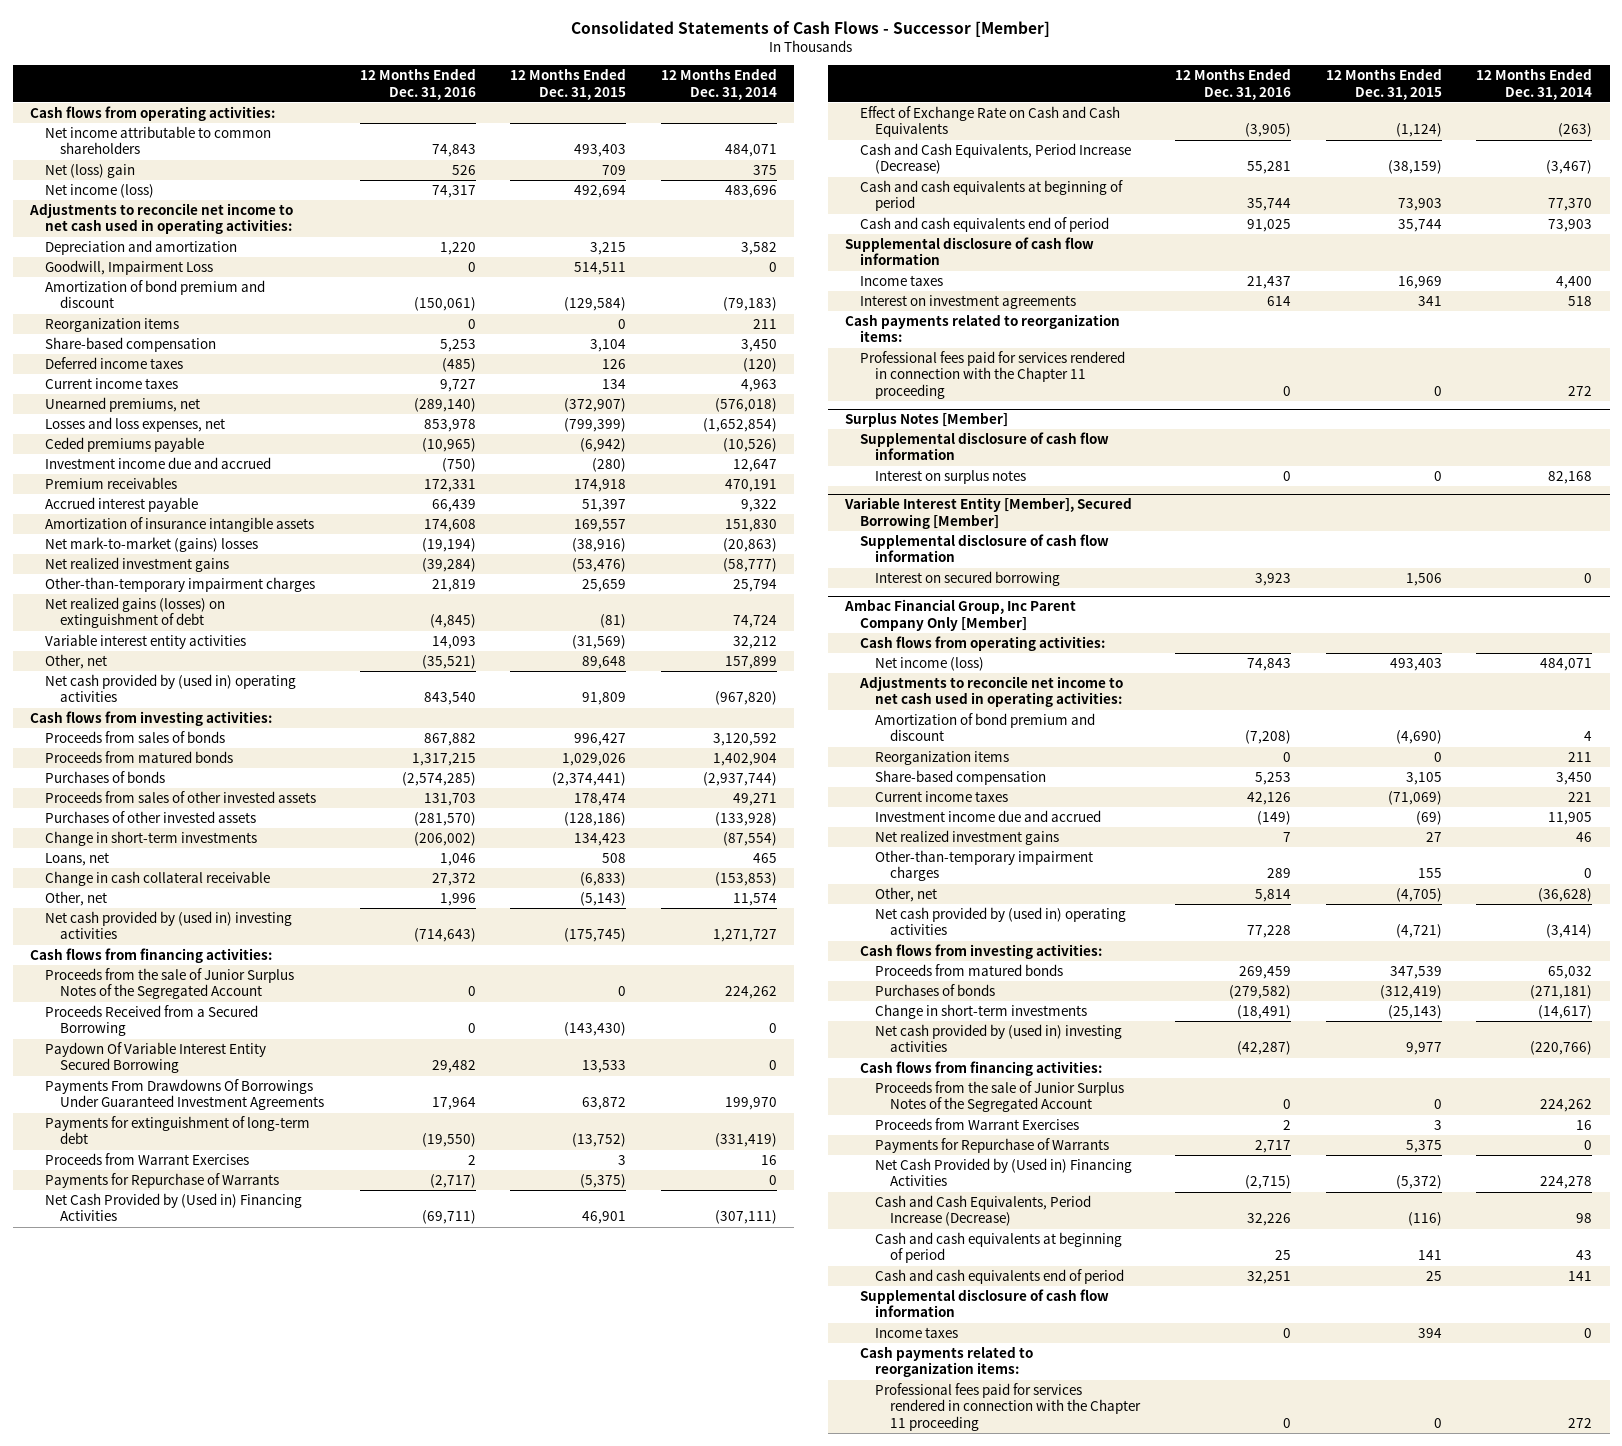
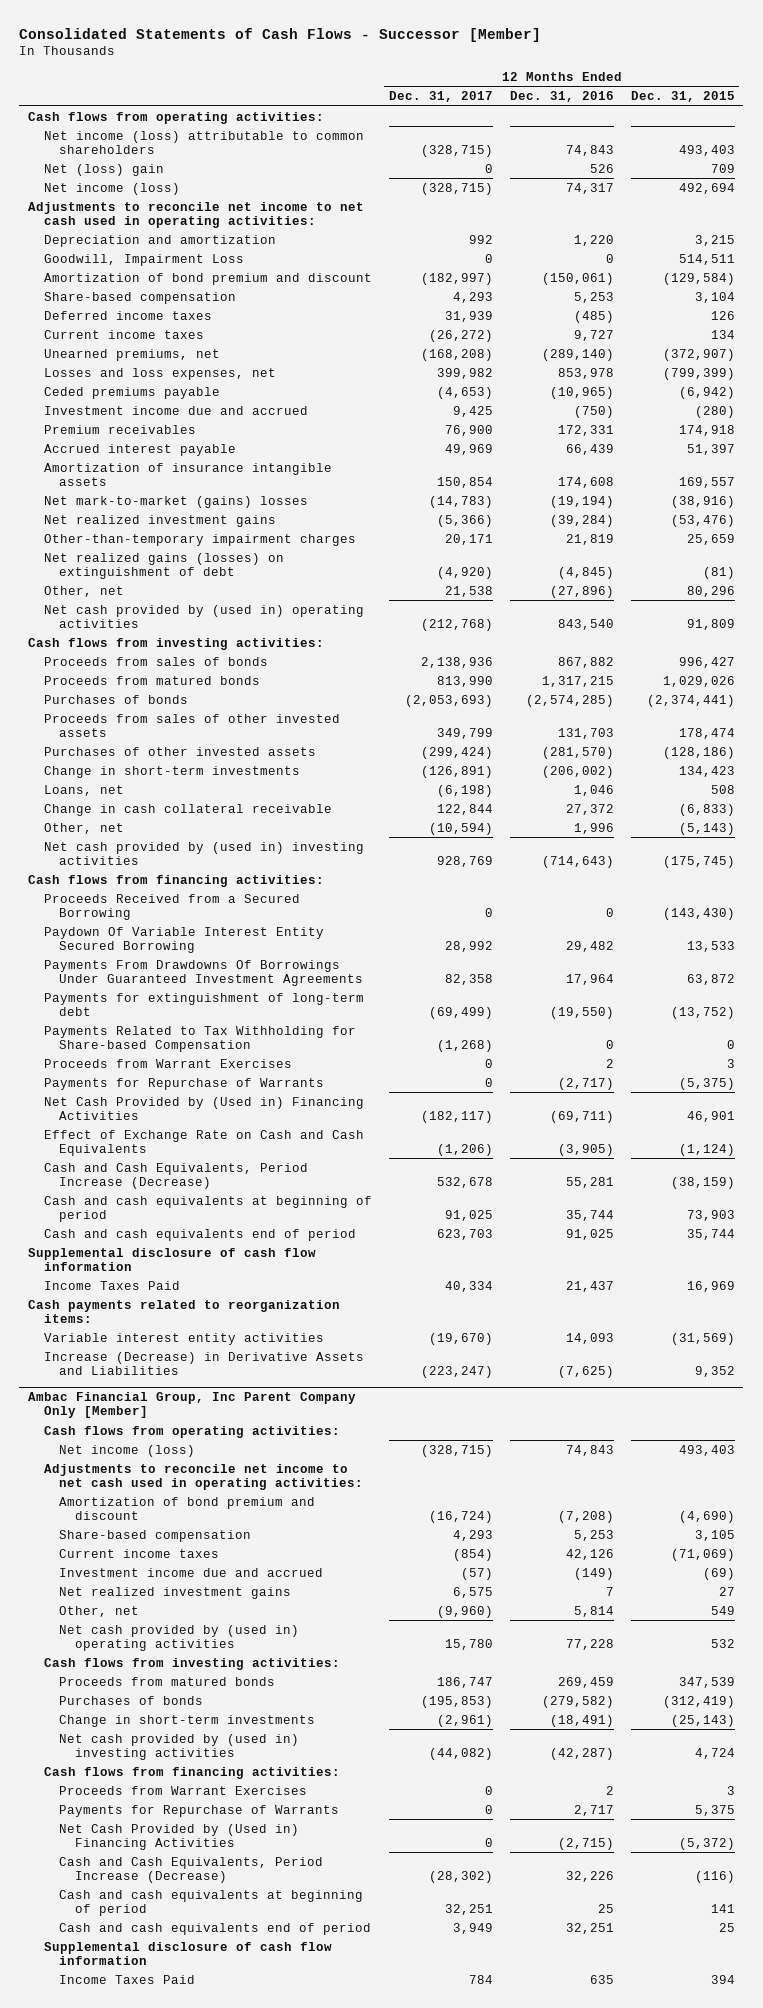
[661,68,778,100] 12 Months Ended Dec. 31, 2014 -> none
none -> [388,91,493,103] Dec. 31, 2017
[45,125,272,155] Net income attributable to common shareholders -> [43,130,364,155] Net income (loss) attributable to common shareholders
[45,317,180,332] Reorganization items -> none
[421,654,476,669] (35,521) -> [549,585,614,598] (27,896)
[582,655,627,669] 89,648 -> [686,585,735,597] 80,296
[45,967,295,1000] Proceeds from the sale of Junior Surplus Notes of the Segregated Account -> none
none -> [43,1025,356,1053] Payments Related to Tax Withholding for Share-based Compensation
[860,294,1077,309] Interest on investment agreements -> none
[860,274,944,286] Income taxes -> [43,1280,180,1290] Income Taxes Paid
[860,350,1126,400] Professional fees paid for services rendered in connection with the Chapter 11 proceeding -> none
[845,412,1009,428] Surplus Notes [Member] -> none
[860,431,1110,461] Supplemental disclosure of cash flow information -> none
[875,469,1027,484] Interest on surplus notes -> none
[844,497,1133,529] Variable Interest Entity [Member], Secured Borrowing [Member] -> none
[860,533,1110,563] Supplemental disclosure of cash flow information -> none
[875,570,1061,586] Interest on secured borrowing -> none
[45,633,247,649] Variable interest entity activities -> [43,1332,324,1345] Variable interest entity activities
none -> [43,1351,364,1376] Increase (Decrease) in Derivative Assets and Liabilities
[875,750,1010,765] Reorganization items -> none
[875,849,1094,882] Other-than-temporary impairment charges -> none
[1395,887,1442,902] (4,705) -> [710,1605,735,1615] 549
[1395,924,1442,939] (4,721) -> [710,1639,735,1649] 532
[1405,1042,1442,1056] 9,977 -> [694,1748,735,1760] 4,724
[875,1080,1125,1113] Proceeds from the sale of Junior Surplus Notes of the Segregated Account -> none
[860,1345,1034,1378] Cash payments related to reorganization items: -> none
[875,1382,1142,1432] Professional fees paid for services rendered in connection with the Chapter 11 proceeding -> none
[875,1326,959,1338] Income taxes -> [59,1974,196,1984] Income Taxes Paid
[1282,1327,1291,1338] 0 -> [589,1974,614,1984] 635

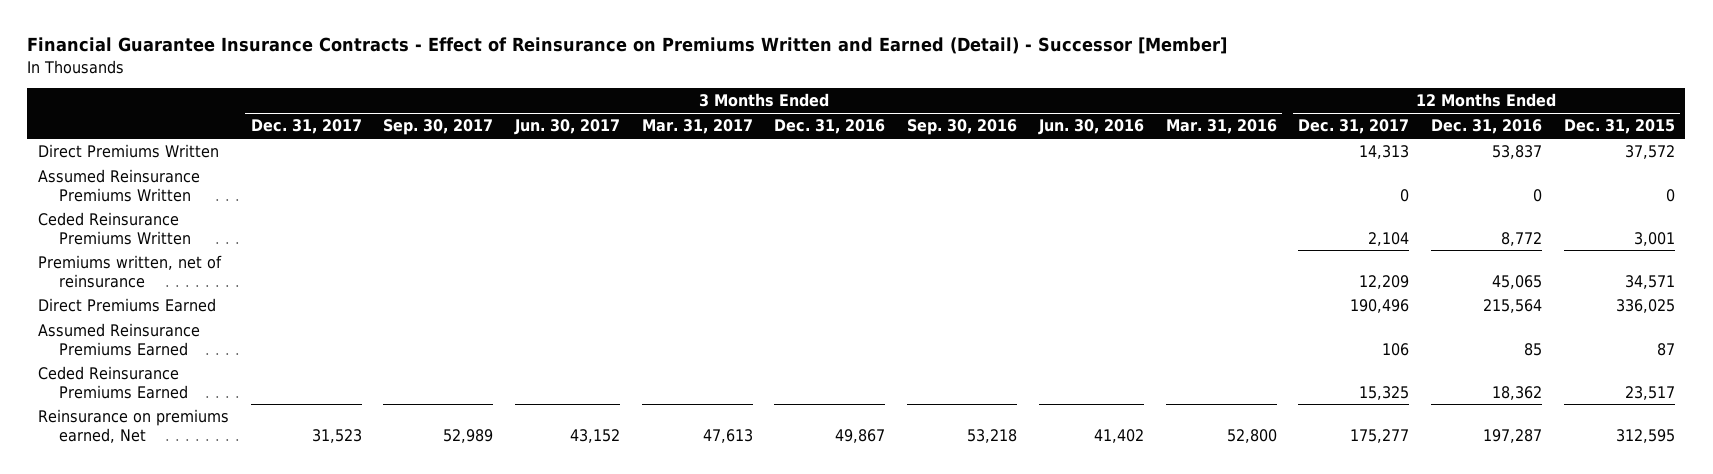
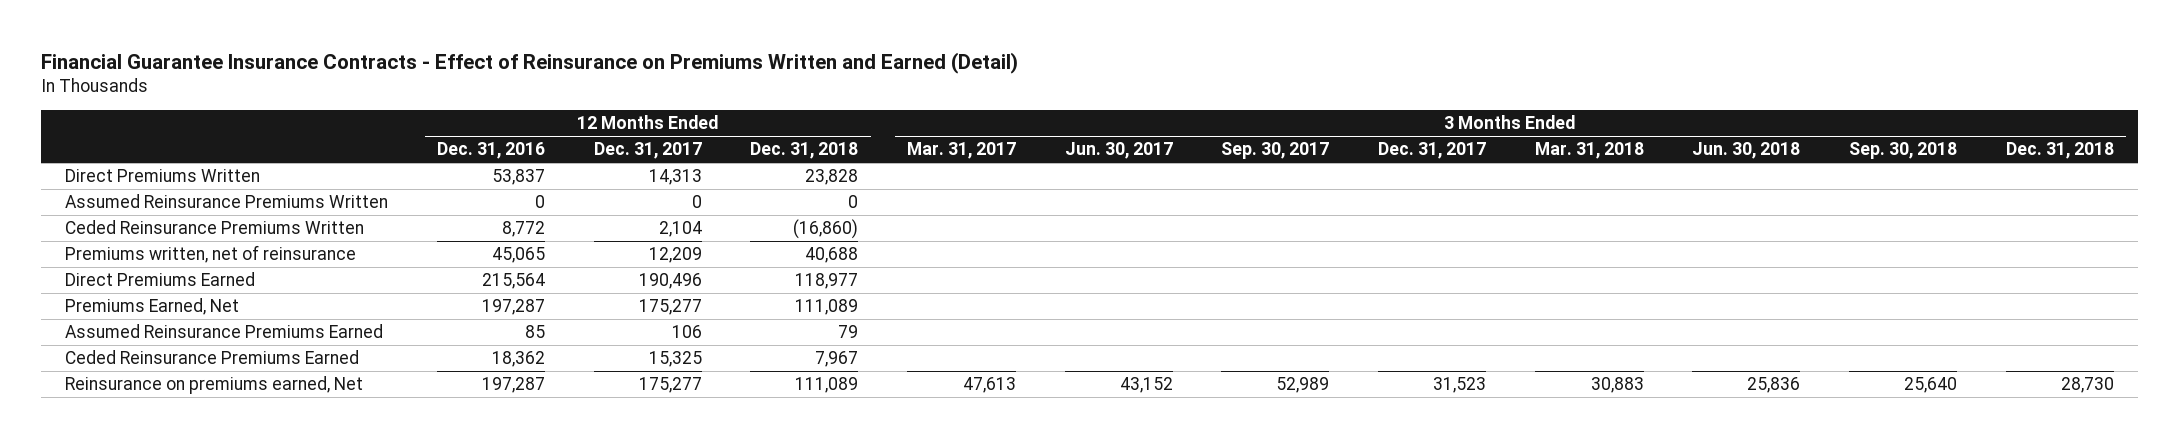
[27,37,1228,55] Financial Guarantee Insurance Contracts - Effect of Reinsurance on Premiums Written and Earned (Detail) - Successor [Member] -> [41,51,1019,74] Financial Guarantee Insurance Contracts - Effect of Reinsurance on Premiums Written and Earned (Detail)
[774,119,886,135] Dec. 31, 2016 -> none
[907,119,1018,136] Sep. 30, 2016 -> none
[1037,119,1144,136] Jun. 30, 2016 -> none
[1165,119,1277,135] Mar. 31, 2016 -> none
[1563,119,1675,135] Dec. 31, 2015 -> none
none -> [750,142,859,160] Dec. 31, 2018
none -> [1534,142,1644,160] Mar. 31, 2018
none -> [1692,142,1801,160] Jun. 30, 2018
none -> [1848,142,1957,160] Sep. 30, 2018
none -> [2005,142,2114,160] Dec. 31, 2018
none -> [65,298,240,316] Premiums Earned, Net

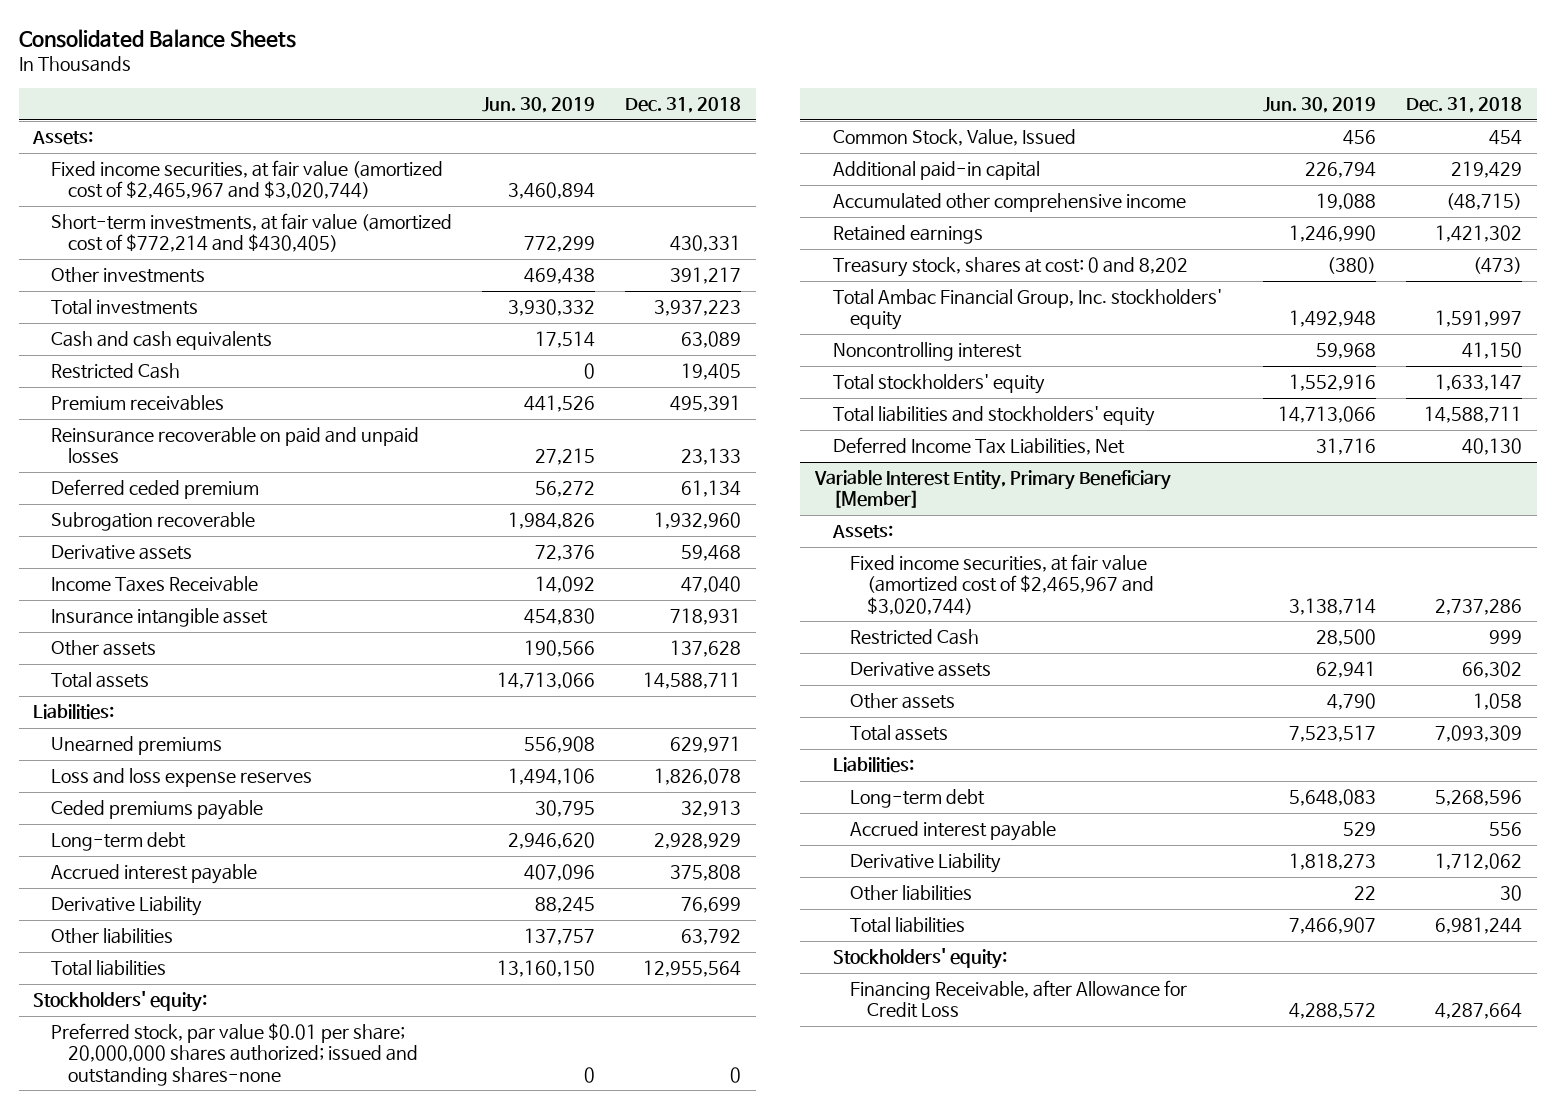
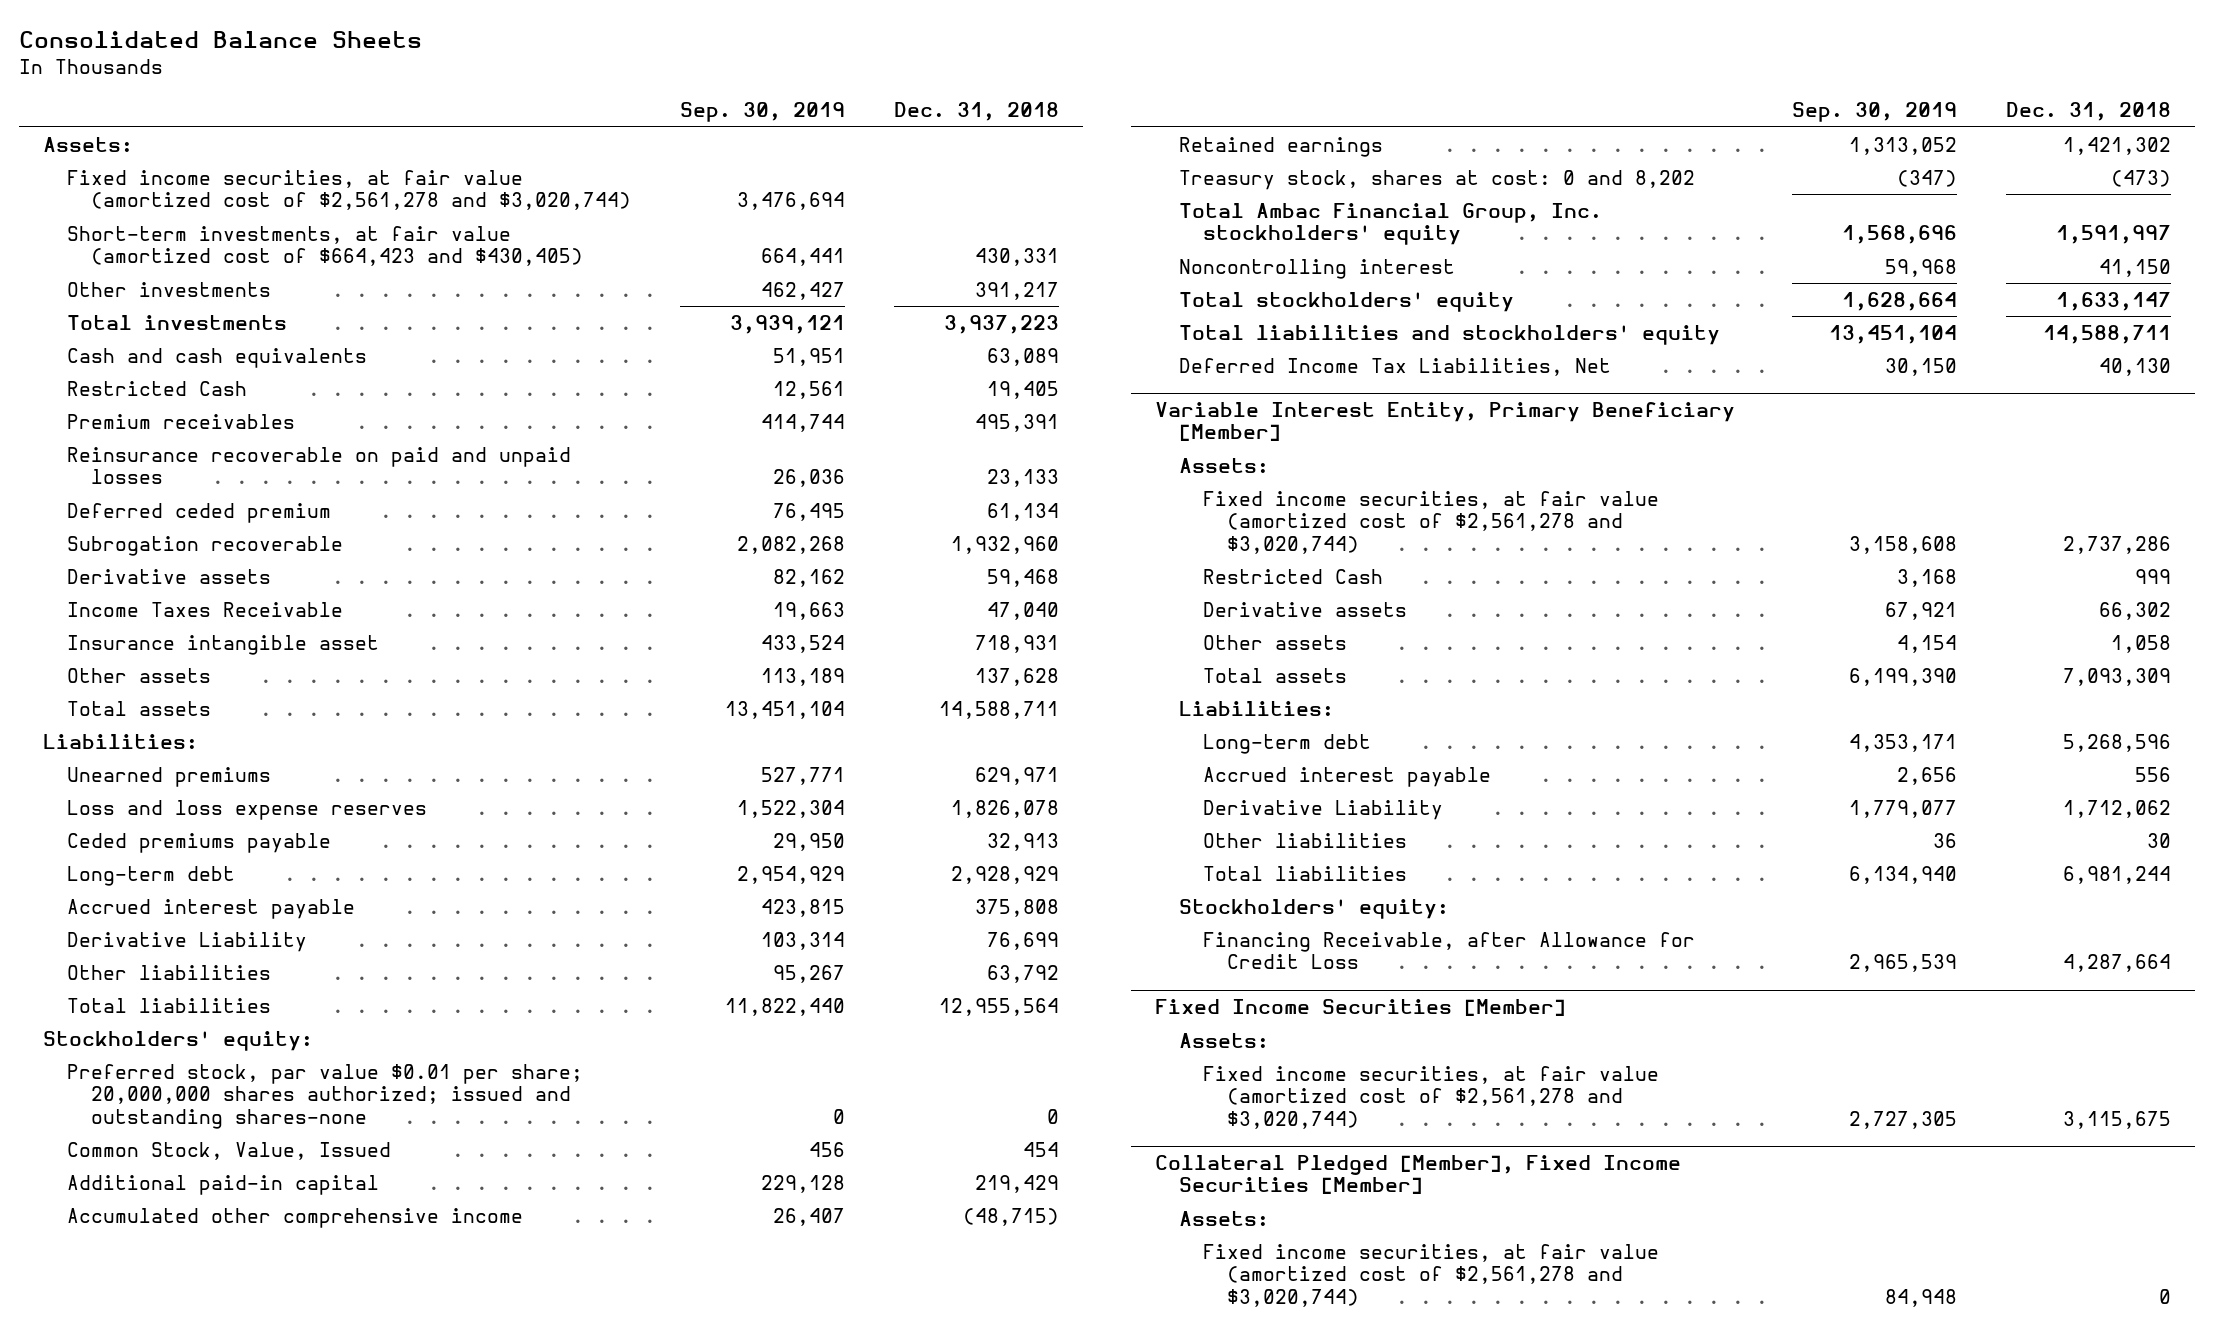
[481,97,595,114] Jun. 30, 2019 -> none
none -> [680,102,846,123] Sep. 30, 2019
[50,160,443,200] Fixed income securities, at fair value (amortized cost of $2,465,967 and $3,020,744) -> [67,169,632,211] Fixed income securities, at fair value (amortized cost of $2,561,278 and $3,020,744)
[50,213,452,253] Short-term investments, at fair value (amortized cost of $772,214 and $430,405) -> [67,225,584,267] Short-term investments, at fair value (amortized cost of $664,423 and $430,405)
[849,554,1155,615] Fixed income securities, at fair value (amortized cost of $2,465,967 and $3,020,744) -> [1203,490,1660,554] Fixed income securities, at fair value (amortized cost of $2,561,278 and $3,020,744)
none -> [1155,999,1567,1017] Fixed Income Securities [Member]
none -> [1179,1032,1270,1048] Assets:
none -> [1203,1065,1660,1129] Fixed income securities, at fair value (amortized cost of $2,561,278 and $3,020,744)
none -> [1155,1155,1682,1195] Collateral Pledged [Member], Fixed Income Securities [Member]
none -> [1179,1210,1270,1226] Assets:
none -> [1203,1243,1660,1307] Fixed income securities, at fair value (amortized cost of $2,561,278 and $3,020,744)

